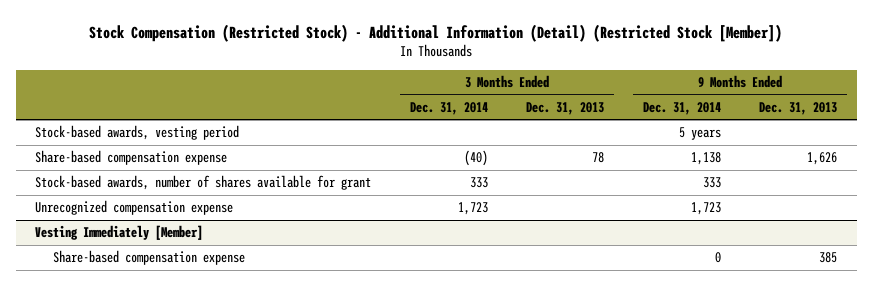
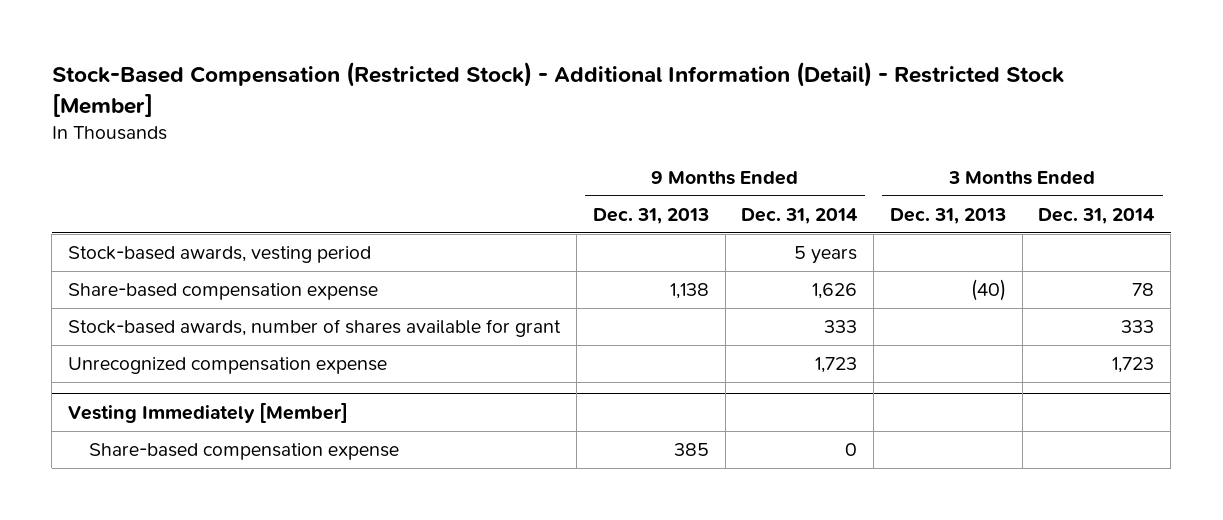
[89,23,783,42] Stock Compensation (Restricted Stock) - Additional Information (Detail) (Restricted Stock [Member]) -> [51,62,1064,117] Stock-Based Compensation (Restricted Stock) - Additional Information (Detail) - Restricted Stock [Member]
[463,150,488,167] (40) -> [1132,283,1155,297] 78
[592,152,605,164] 78 -> [970,279,1006,302] (40)
[690,152,721,166] 1,138 -> [812,283,858,300] 1,626
[807,152,838,166] 1,626 -> [669,283,709,300] 1,138

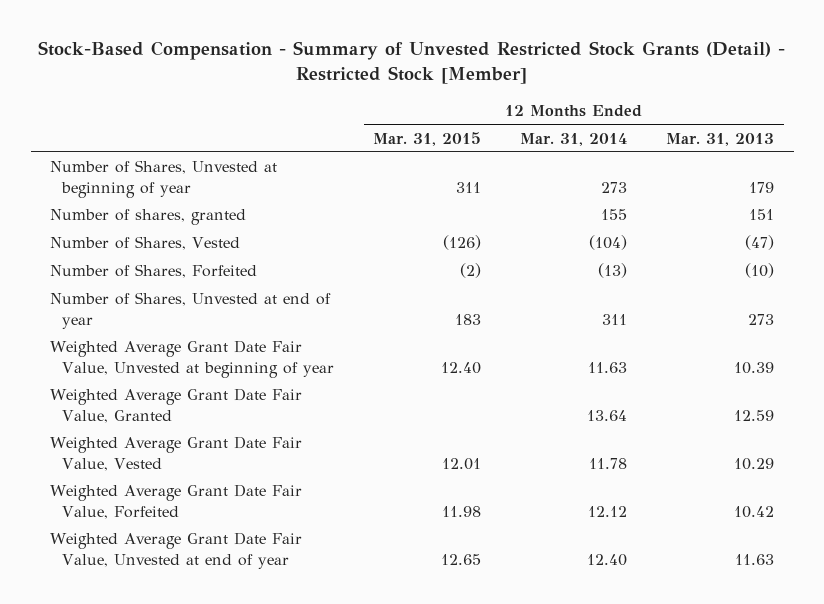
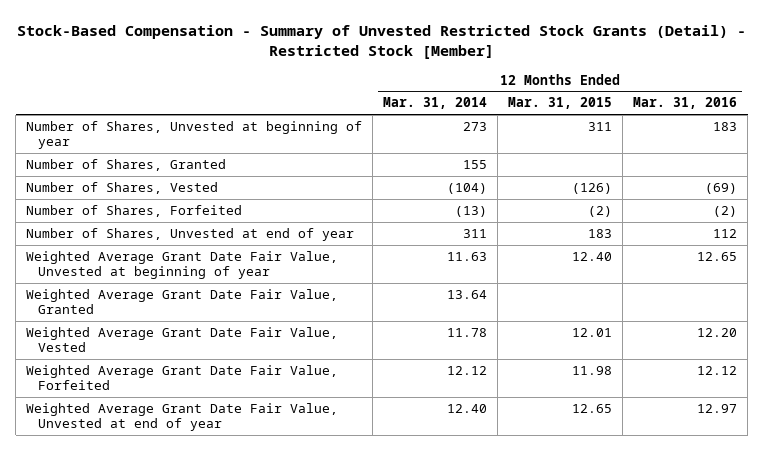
[666,132,775,146] Mar. 31, 2013 -> none
none -> [633,97,738,110] Mar. 31, 2016
[50,209,247,226] Number of shares, granted -> [26,158,227,171] Number of Shares, Granted

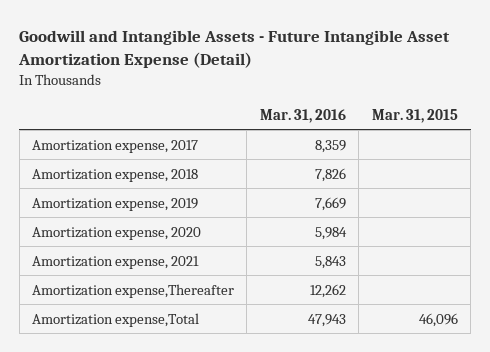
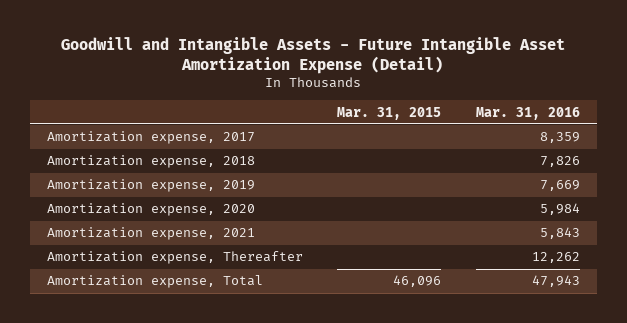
[31,283,234,298] Amortization expense,Thereafter -> [46,251,303,265] Amortization expense, Thereafter
[31,312,199,327] Amortization expense,Total -> [46,275,263,289] Amortization expense, Total

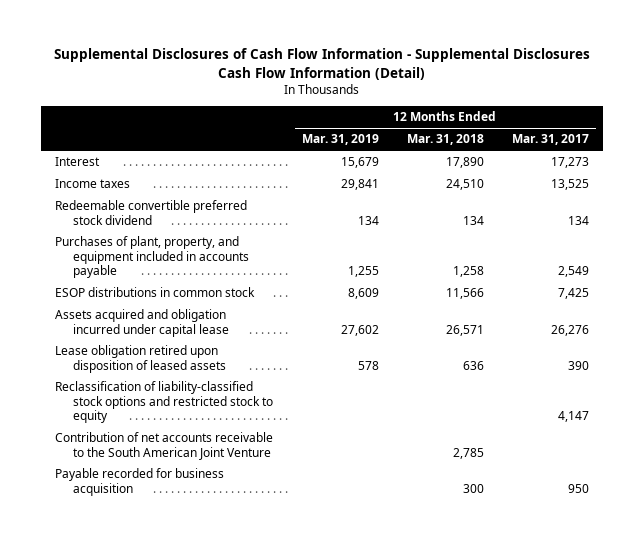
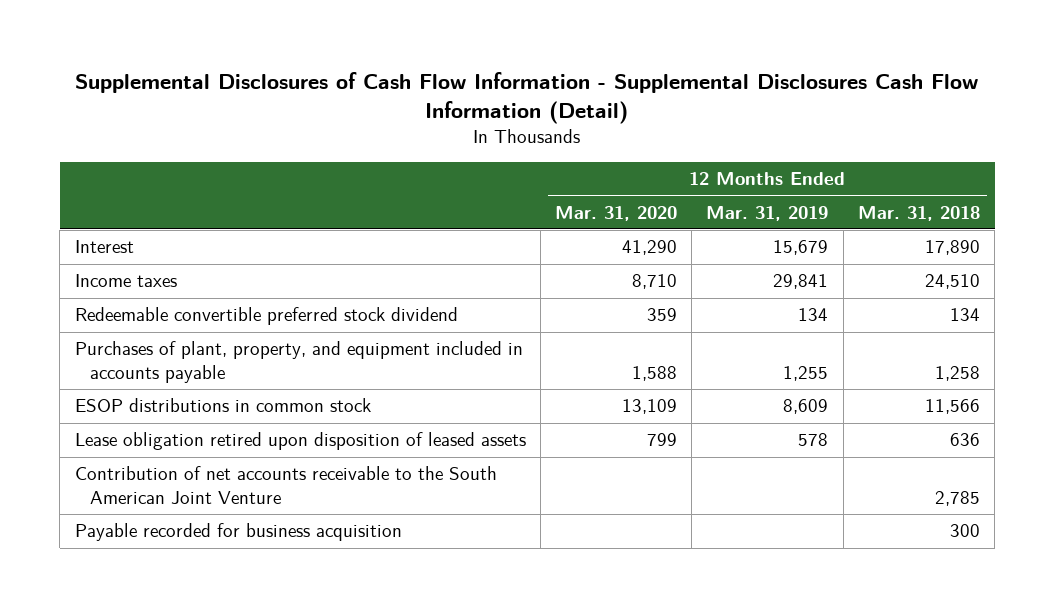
[512,134,590,146] Mar. 31, 2017 -> none
none -> [554,205,677,221] Mar. 31, 2020
[55,309,230,337] Assets acquired and obligation incurred under capital lease -> none
[55,381,274,424] Reclassification of liability-classified stock options and restricted stock to equity -> none

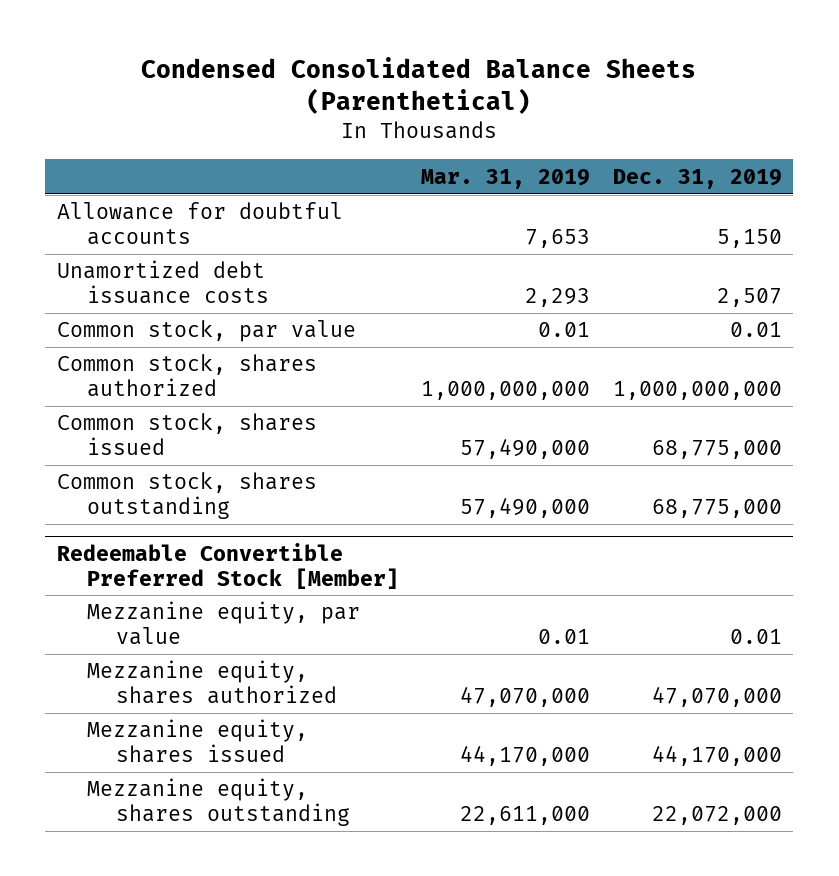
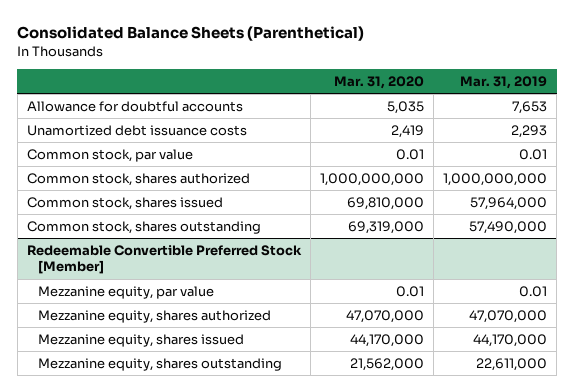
[141,56,697,115] Condensed Consolidated Balance Sheets (Parenthetical) -> [17,25,365,41] Consolidated Balance Sheets (Parenthetical)
[612,168,782,189] Dec. 31, 2019 -> none
none -> [334,76,425,90] Mar. 31, 2020
[460,438,591,460] 57,490,000 -> [470,197,548,211] 57,964,000

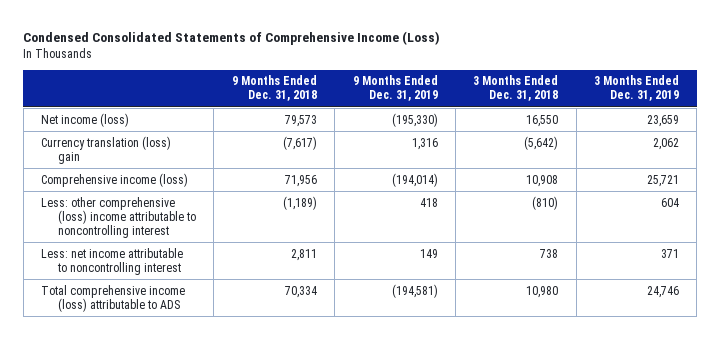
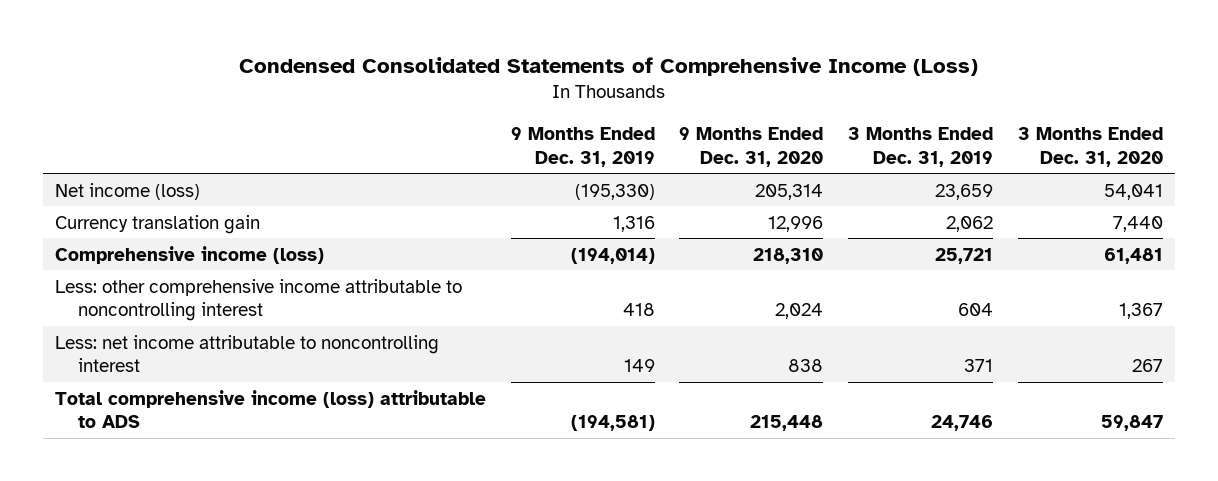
[231,75,317,102] 9 Months Ended Dec. 31, 2018 -> none
[473,75,559,102] 3 Months Ended Dec. 31, 2018 -> none
none -> [679,127,824,167] 9 Months Ended Dec. 31, 2020
none -> [1017,127,1163,167] 3 Months Ended Dec. 31, 2020
[41,135,172,164] Currency translation (loss) gain -> [55,214,261,234] Currency translation gain
[41,196,197,238] Less: other comprehensive (loss) income attributable to noncontrolling interest -> [55,278,463,322] Less: other comprehensive income attributable to noncontrolling interest

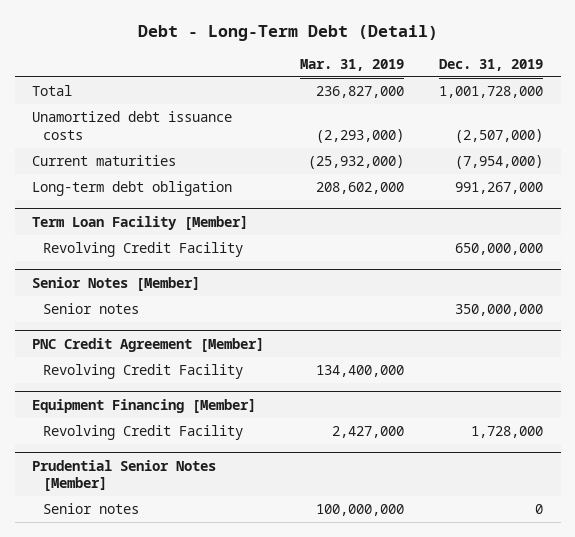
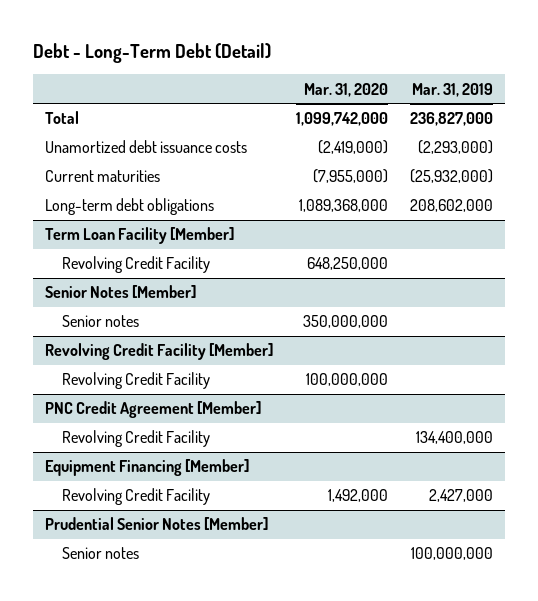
[439,58,544,71] Dec. 31, 2019 -> none
none -> [303,82,388,97] Mar. 31, 2020
[32,181,233,197] Long-term debt obligation -> [44,198,214,216] Long-term debt obligations
none -> [44,343,273,361] Revolving Credit Facility [Member]
none -> [61,372,210,390] Revolving Credit Facility

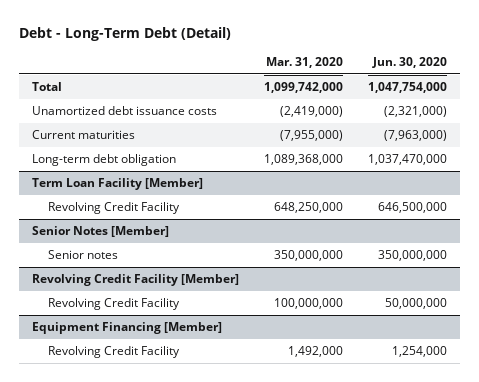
[412,82,494,97] Mar. 31, 2019 -> none
none -> [372,57,448,69] Jun. 30, 2020
[44,198,214,216] Long-term debt obligations -> [31,154,176,167] Long-term debt obligation
[44,401,261,419] PNC Credit Agreement [Member] -> none
[61,430,210,448] Revolving Credit Facility -> none
[44,517,268,531] Prudential Senior Notes [Member] -> none
[61,547,139,560] Senior notes -> none

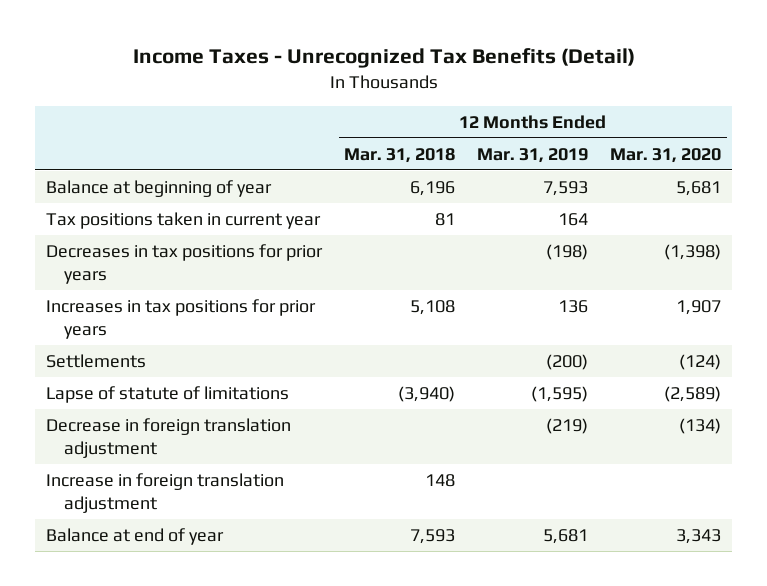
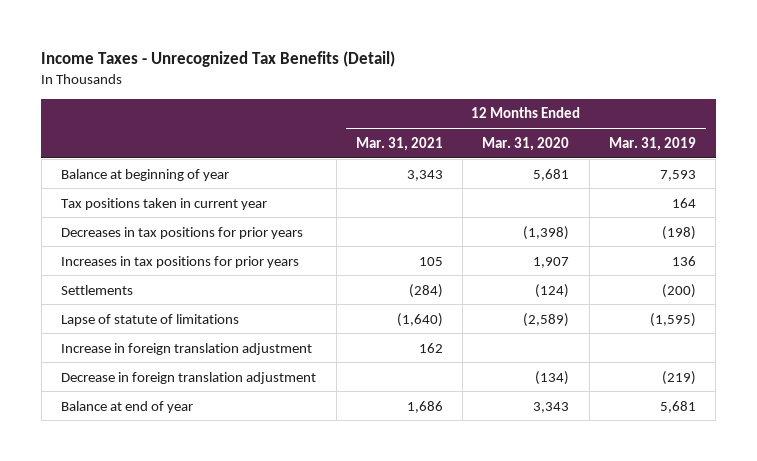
[344,147,456,163] Mar. 31, 2018 -> none
none -> [355,136,443,151] Mar. 31, 2021
[46,417,292,459] Decrease in foreign translation adjustment -> [61,371,317,384] Decrease in foreign translation adjustment

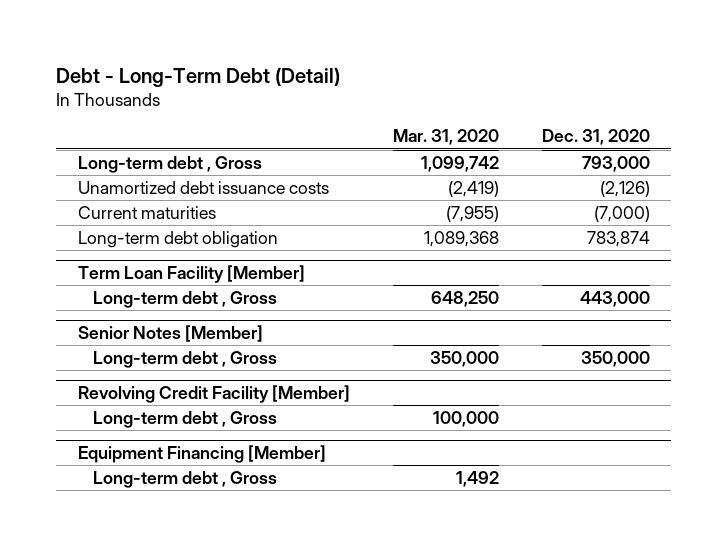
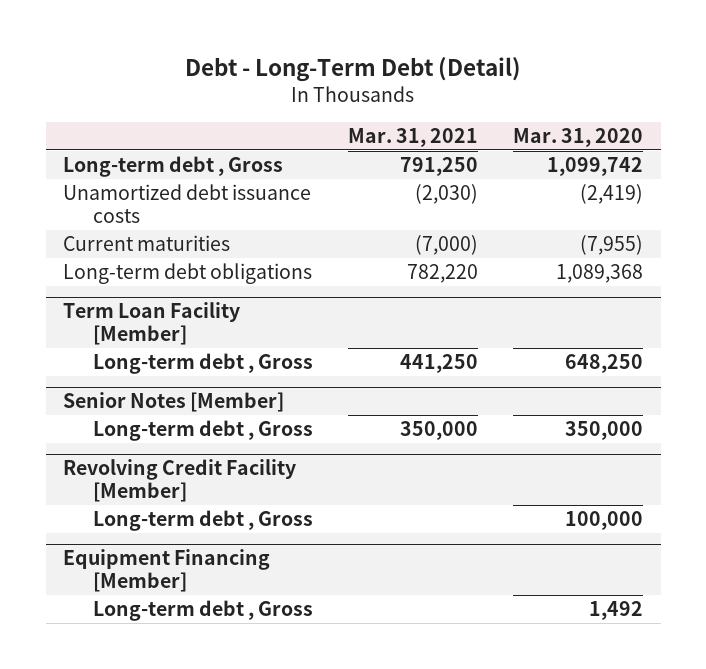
[541,129,650,146] Dec. 31, 2020 -> none
none -> [348,128,479,148] Mar. 31, 2021
[77,230,278,248] Long-term debt obligation -> [63,263,313,285] Long-term debt obligations

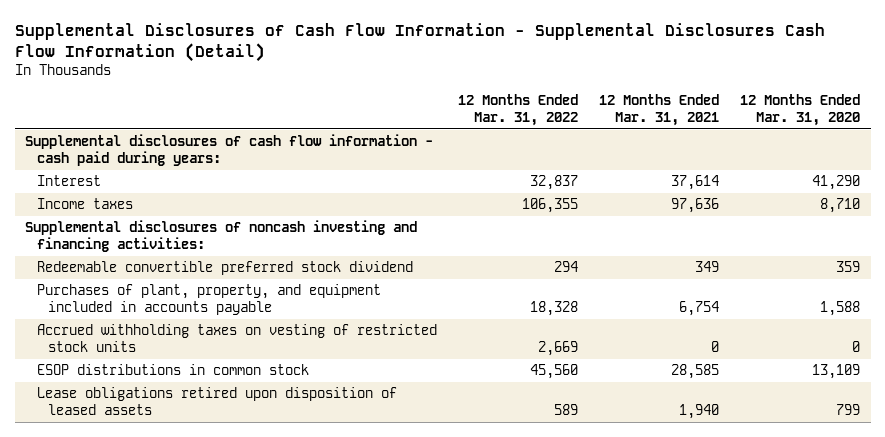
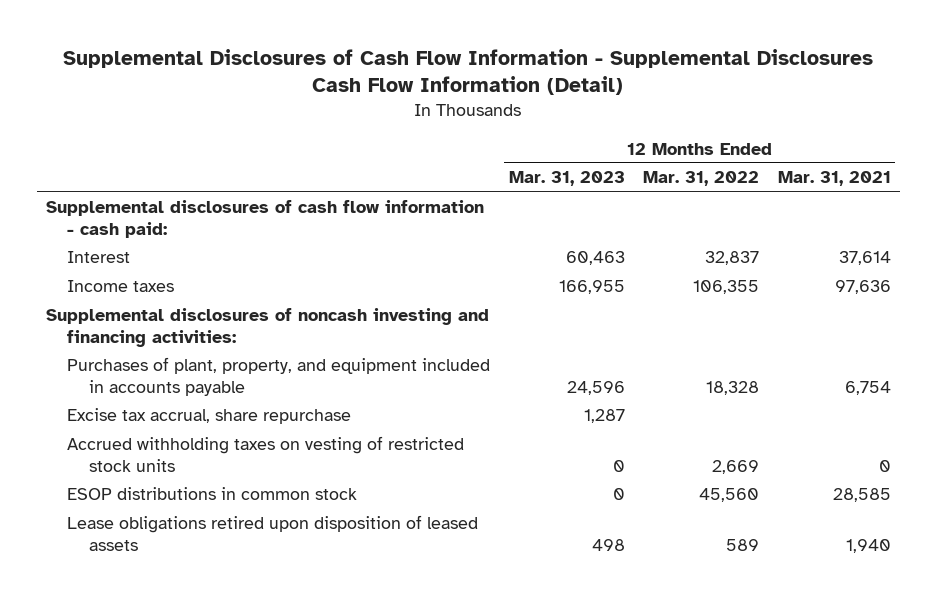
[740,93,861,126] 12 Months Ended Mar. 31, 2020 -> none
none -> [508,171,625,187] Mar. 31, 2023
[25,134,434,167] Supplemental disclosures of cash flow information - cash paid during years: -> [45,200,484,238] Supplemental disclosures of cash flow information - cash paid:
[36,261,413,276] Redeemable convertible preferred stock dividend -> none
none -> [67,408,352,425] Excise tax accrual, share repurchase

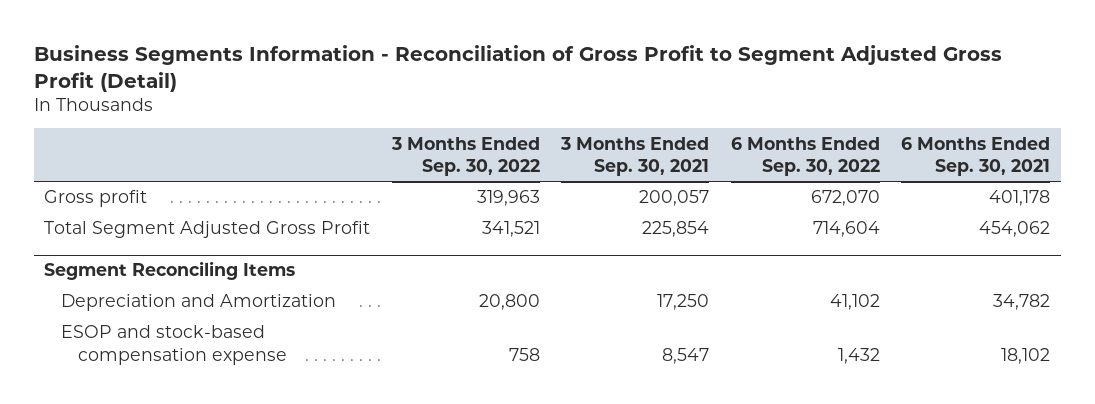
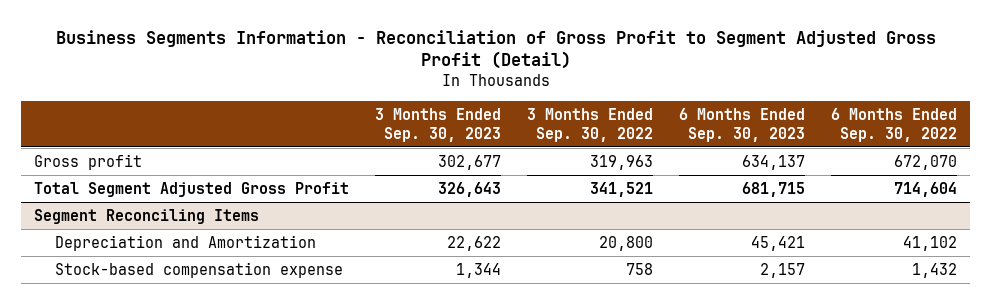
[560,136,710,177] 3 Months Ended Sep. 30, 2021 -> none
[901,136,1051,177] 6 Months Ended Sep. 30, 2021 -> none
none -> [374,107,501,142] 3 Months Ended Sep. 30, 2023
none -> [679,107,806,142] 6 Months Ended Sep. 30, 2023
[61,325,287,365] ESOP and stock-based compensation expense -> [54,261,343,278] Stock-based compensation expense

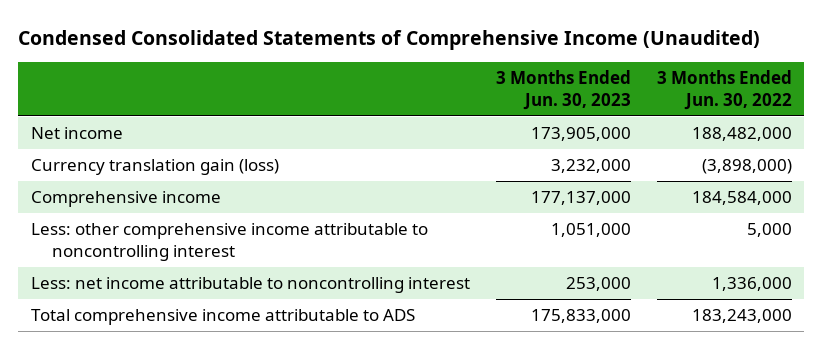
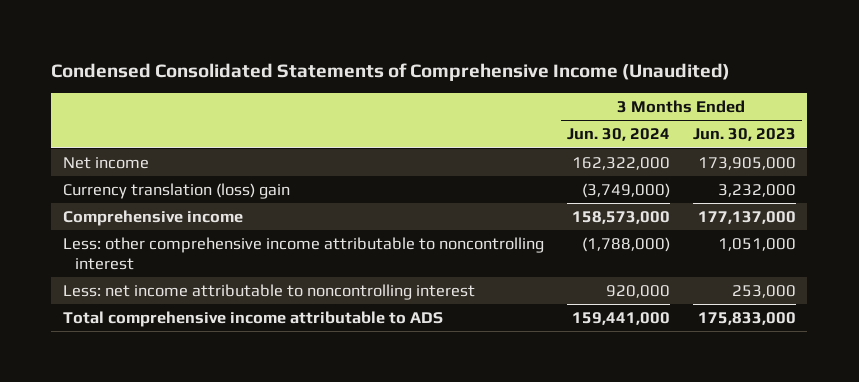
[656,69,792,111] 3 Months Ended Jun. 30, 2022 -> none
none -> [566,128,670,142] Jun. 30, 2024
[31,159,280,176] Currency translation gain (loss) -> [62,182,290,199] Currency translation (loss) gain

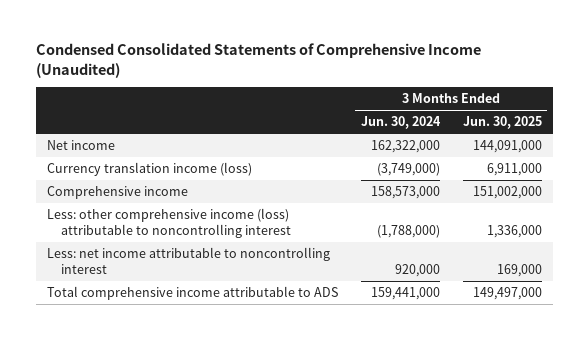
[692,128,796,142] Jun. 30, 2023 -> none
none -> [462,116,542,130] Jun. 30, 2025
[62,182,290,199] Currency translation (loss) gain -> [46,162,252,177] Currency translation income (loss)
[62,236,544,271] Less: other comprehensive income attributable to noncontrolling interest -> [46,208,291,239] Less: other comprehensive income (loss) attributable to noncontrolling interest

